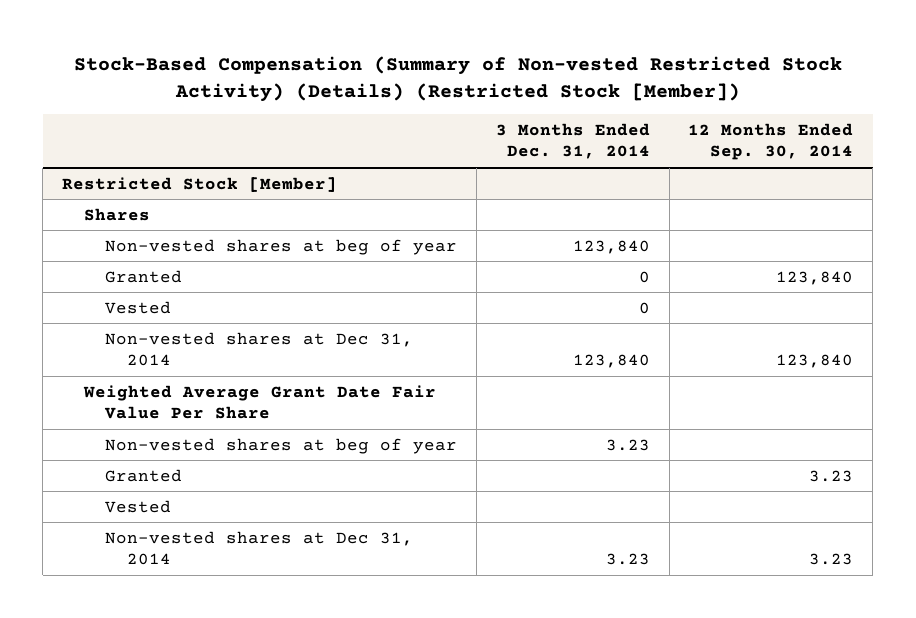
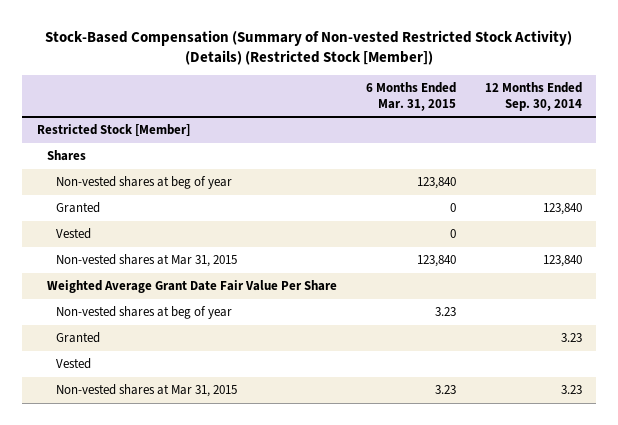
[495,122,650,160] 3 Months Ended Dec. 31, 2014 -> none
none -> [365,82,456,111] 6 Months Ended Mar. 31, 2015
[105,331,414,367] Non-vested shares at Dec 31, 2014 -> [56,254,238,268] Non-vested shares at Mar 31, 2015
[105,530,414,566] Non-vested shares at Dec 31, 2014 -> [56,384,238,398] Non-vested shares at Mar 31, 2015

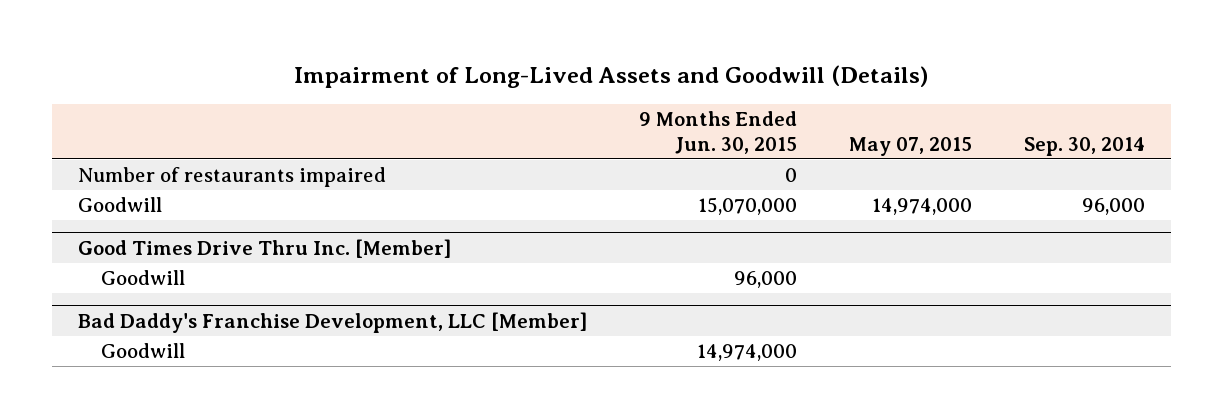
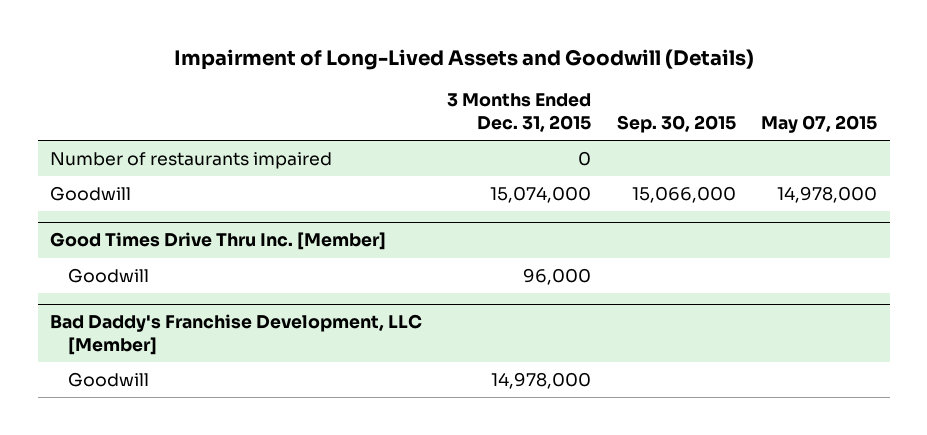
[638,110,797,154] 9 Months Ended Jun. 30, 2015 -> none
[1024,136,1146,156] Sep. 30, 2014 -> none
none -> [447,93,592,133] 3 Months Ended Dec. 31, 2015
none -> [616,115,736,134] Sep. 30, 2015
[871,198,972,216] 14,974,000 -> [777,186,878,204] 14,978,000

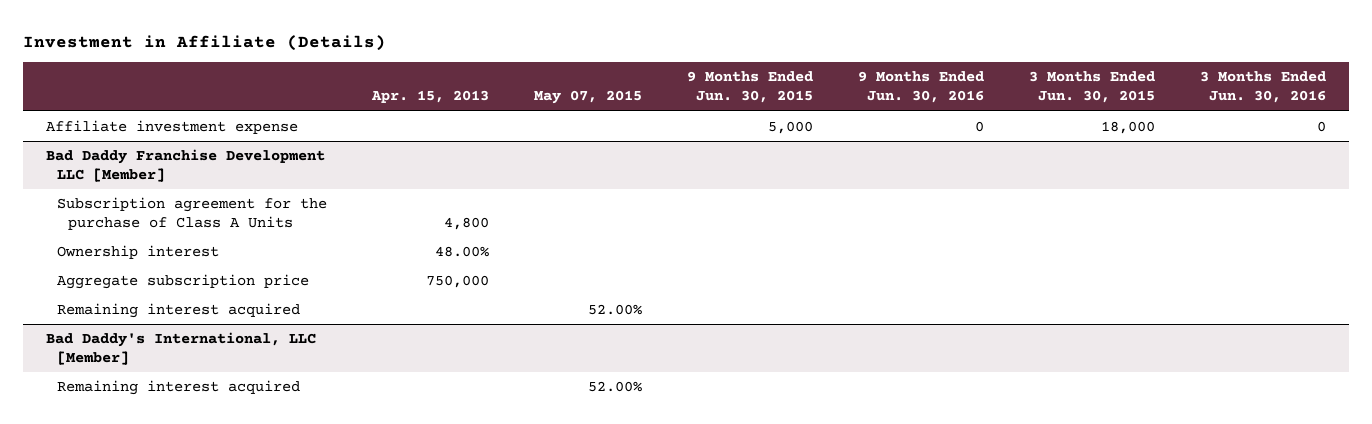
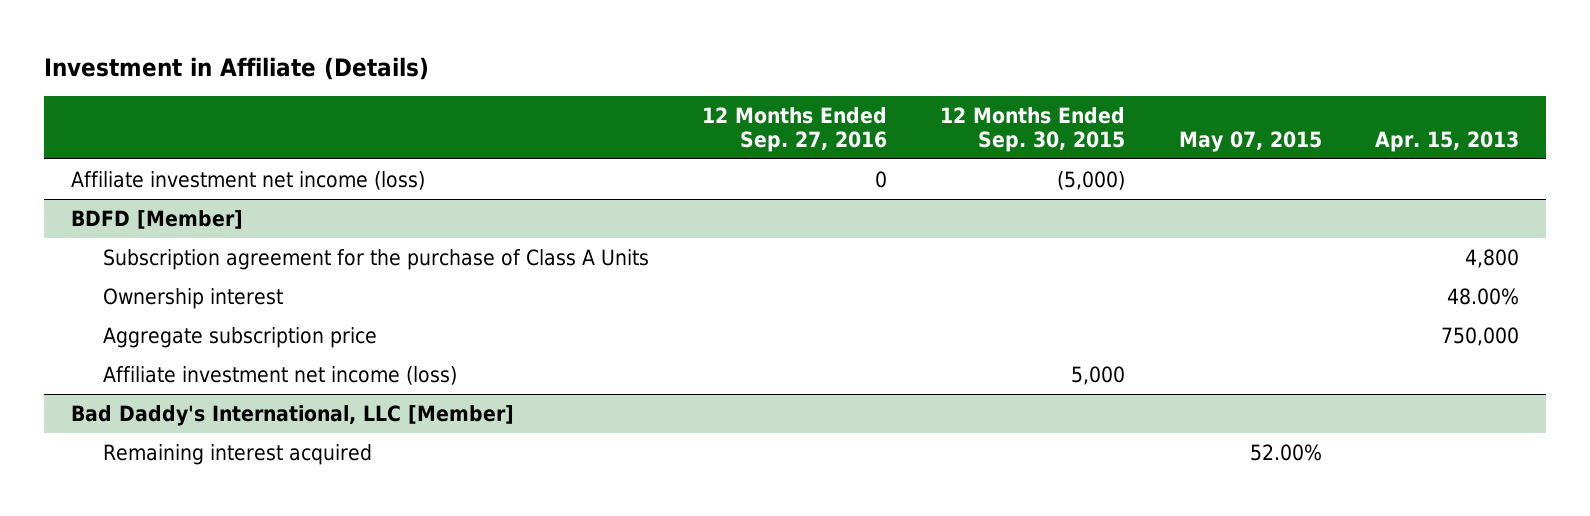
[686,71,813,104] 9 Months Ended Jun. 30, 2015 -> none
[858,71,985,104] 9 Months Ended Jun. 30, 2016 -> none
[1029,71,1156,104] 3 Months Ended Jun. 30, 2015 -> none
[1200,71,1327,104] 3 Months Ended Jun. 30, 2016 -> none
none -> [702,106,888,152] 12 Months Ended Sep. 27, 2016
none -> [940,106,1126,152] 12 Months Ended Sep. 30, 2015
[45,120,298,135] Affiliate investment expense -> [70,170,425,190] Affiliate investment net income (loss)
[45,149,325,183] Bad Daddy Franchise Development LLC [Member] -> [70,209,243,229] BDFD [Member]
[56,303,300,319] Remaining interest acquired -> none
none -> [102,365,457,385] Affiliate investment net income (loss)

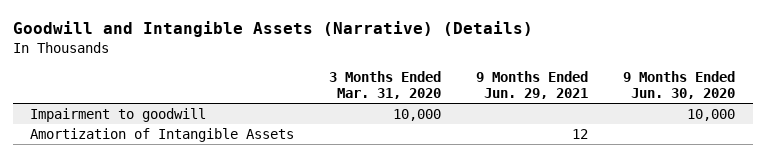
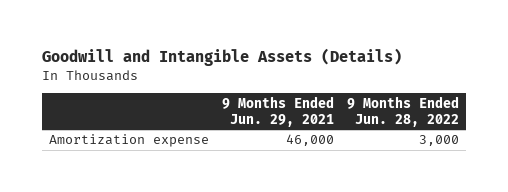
[12,21,533,38] Goodwill and Intangible Assets (Narrative) (Details) -> [42,48,403,67] Goodwill and Intangible Assets (Details)
[329,70,442,100] 3 Months Ended Mar. 31, 2020 -> none
[623,70,736,100] 9 Months Ended Jun. 30, 2020 -> none
none -> [347,95,460,127] 9 Months Ended Jun. 28, 2022
[30,108,207,123] Impairment to goodwill -> none
[30,128,295,143] Amortization of Intangible Assets -> [48,134,209,148] Amortization expense
[572,129,589,140] 12 -> [285,134,334,147] 46,000

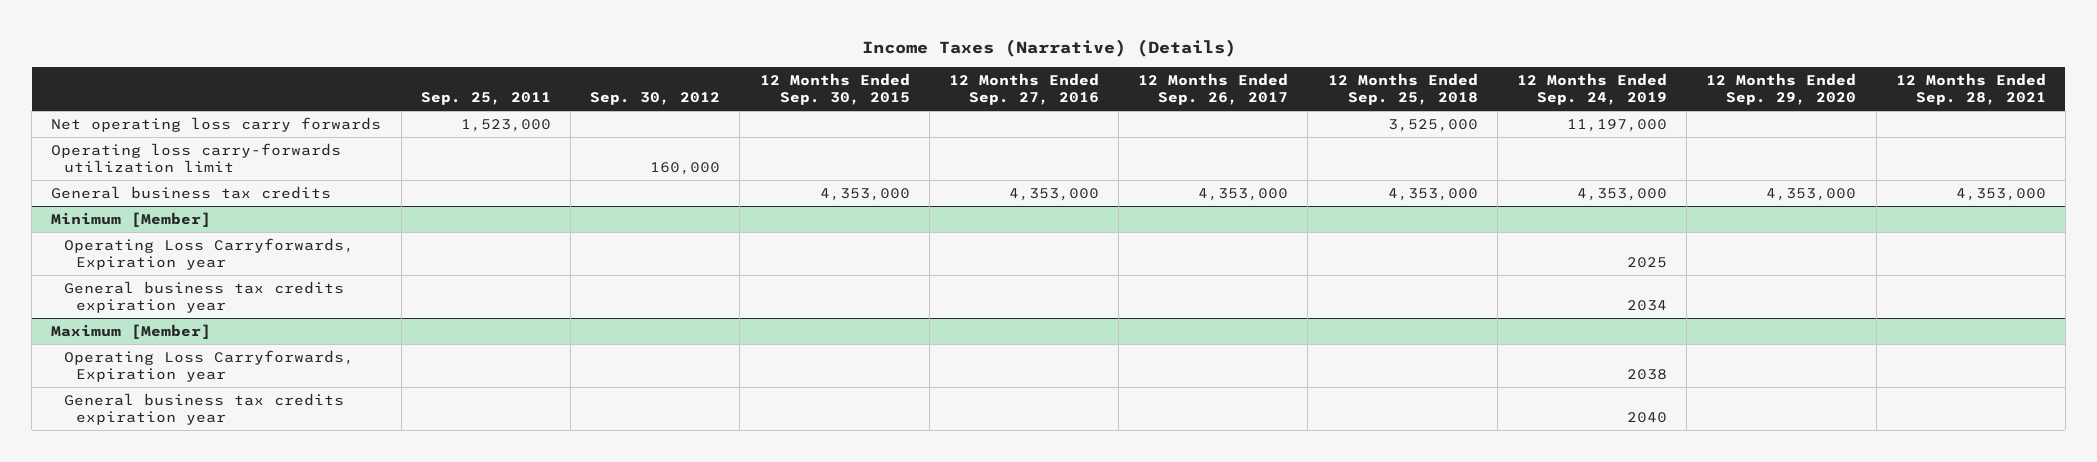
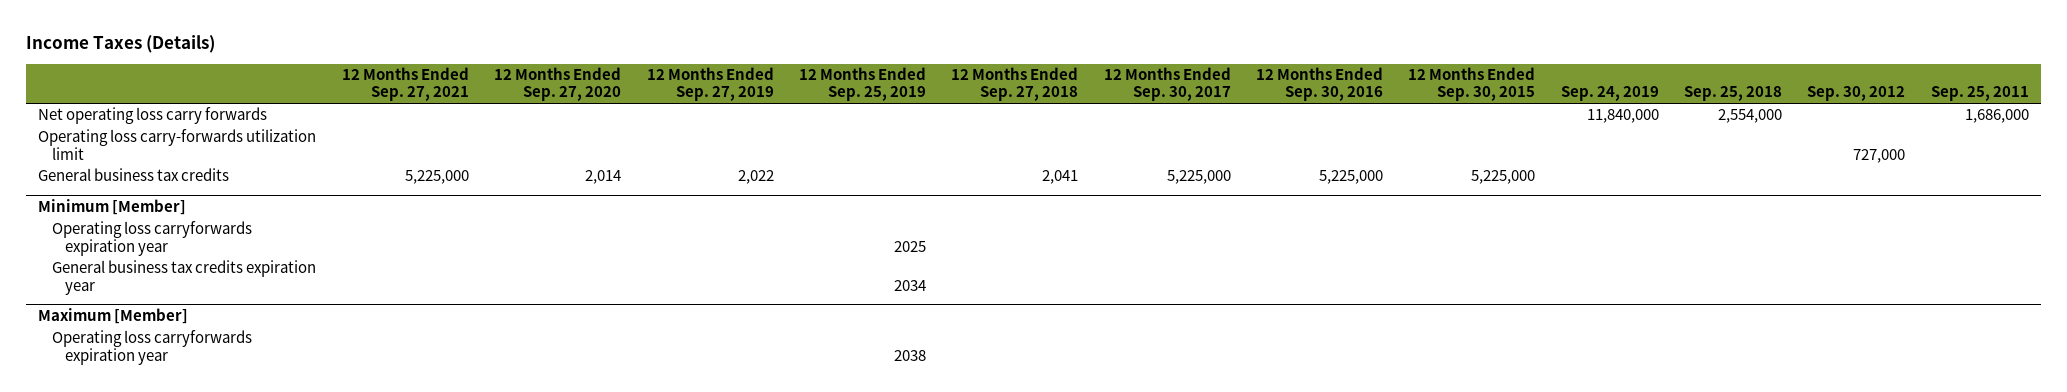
[861,39,1236,58] Income Taxes (Narrative) (Details) -> [25,34,215,53] Income Taxes (Details)
[948,73,1099,106] 12 Months Ended Sep. 27, 2016 -> none
[1138,73,1289,106] 12 Months Ended Sep. 26, 2017 -> none
[1327,73,1478,106] 12 Months Ended Sep. 25, 2018 -> none
[1516,73,1667,106] 12 Months Ended Sep. 24, 2019 -> none
[1706,73,1857,106] 12 Months Ended Sep. 29, 2020 -> none
[1895,73,2046,106] 12 Months Ended Sep. 28, 2021 -> none
none -> [341,66,469,102] 12 Months Ended Sep. 27, 2021
none -> [494,66,622,102] 12 Months Ended Sep. 27, 2020
none -> [646,66,774,102] 12 Months Ended Sep. 27, 2019
none -> [798,66,926,102] 12 Months Ended Sep. 25, 2019
none -> [951,66,1079,102] 12 Months Ended Sep. 27, 2018
none -> [1103,66,1231,102] 12 Months Ended Sep. 30, 2017
none -> [1256,66,1384,102] 12 Months Ended Sep. 30, 2016
none -> [1560,86,1659,102] Sep. 24, 2019
none -> [1684,86,1783,102] Sep. 25, 2018
[460,119,551,133] 1,523,000 -> [1964,109,2029,124] 1,686,000
[650,161,721,175] 160,000 -> [1853,148,1906,163] 727,000
[819,188,910,202] 4,353,000 -> [1471,170,1536,185] 5,225,000
[63,238,354,270] Operating Loss Carryforwards, Expiration year -> [51,221,252,256] Operating loss carryforwards expiration year
[63,393,344,425] General business tax credits expiration year -> none
[63,350,354,382] Operating Loss Carryforwards, Expiration year -> [51,330,252,365] Operating loss carryforwards expiration year

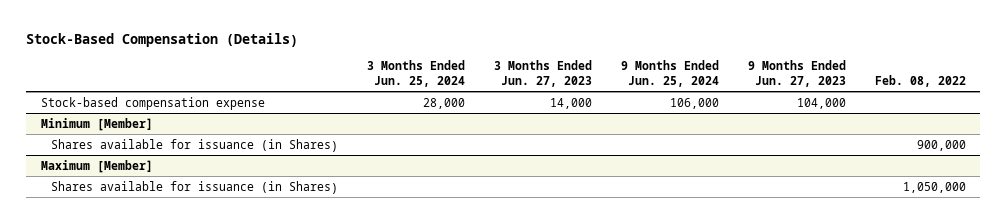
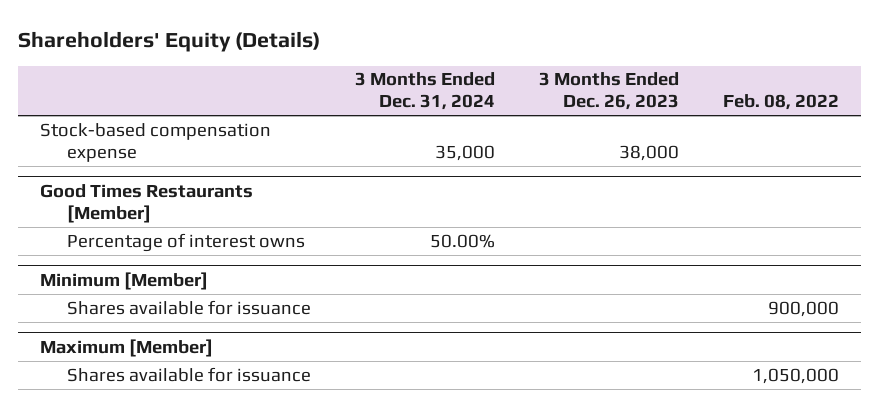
[26,33,299,48] Stock-Based Compensation (Details) -> [18,30,321,52] Shareholders' Equity (Details)
[366,60,465,88] 3 Months Ended Jun. 25, 2024 -> none
[493,60,592,88] 3 Months Ended Jun. 27, 2023 -> none
[620,60,719,88] 9 Months Ended Jun. 25, 2024 -> none
[747,60,846,88] 9 Months Ended Jun. 27, 2023 -> none
none -> [355,72,496,111] 3 Months Ended Dec. 31, 2024
none -> [539,72,680,111] 3 Months Ended Dec. 26, 2023
none -> [40,183,254,223] Good Times Restaurants [Member]
none -> [67,232,306,252] Percentage of interest owns
[50,138,338,152] Shares available for issuance (in Shares) -> [67,299,312,315] Shares available for issuance
[50,180,338,194] Shares available for issuance (in Shares) -> [67,366,312,382] Shares available for issuance

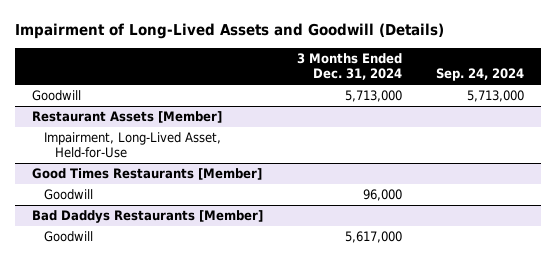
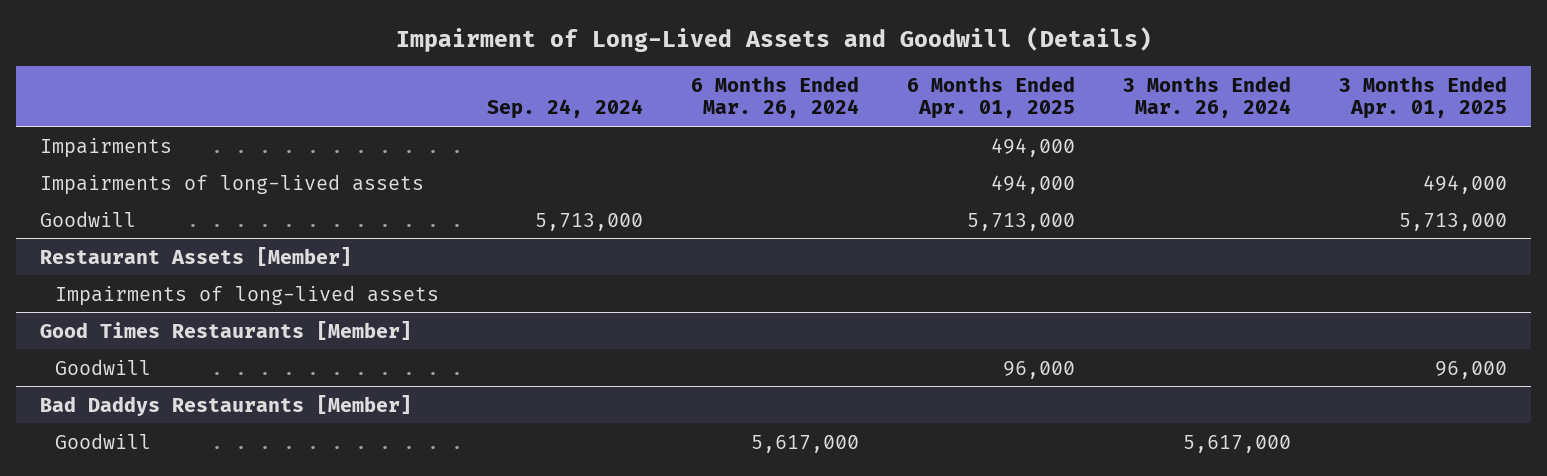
[296,53,402,81] 3 Months Ended Dec. 31, 2024 -> none
none -> [691,75,860,119] 6 Months Ended Mar. 26, 2024
none -> [907,75,1076,120] 6 Months Ended Apr. 01, 2025
none -> [1123,75,1292,119] 3 Months Ended Mar. 26, 2024
none -> [1339,75,1508,120] 3 Months Ended Apr. 01, 2025
none -> [40,137,173,158] Impairments
none -> [40,173,425,195] Impairments of long-lived assets
[43,132,221,159] Impairment, Long-Lived Asset, Held-for-Use -> [54,284,439,306] Impairments of long-lived assets

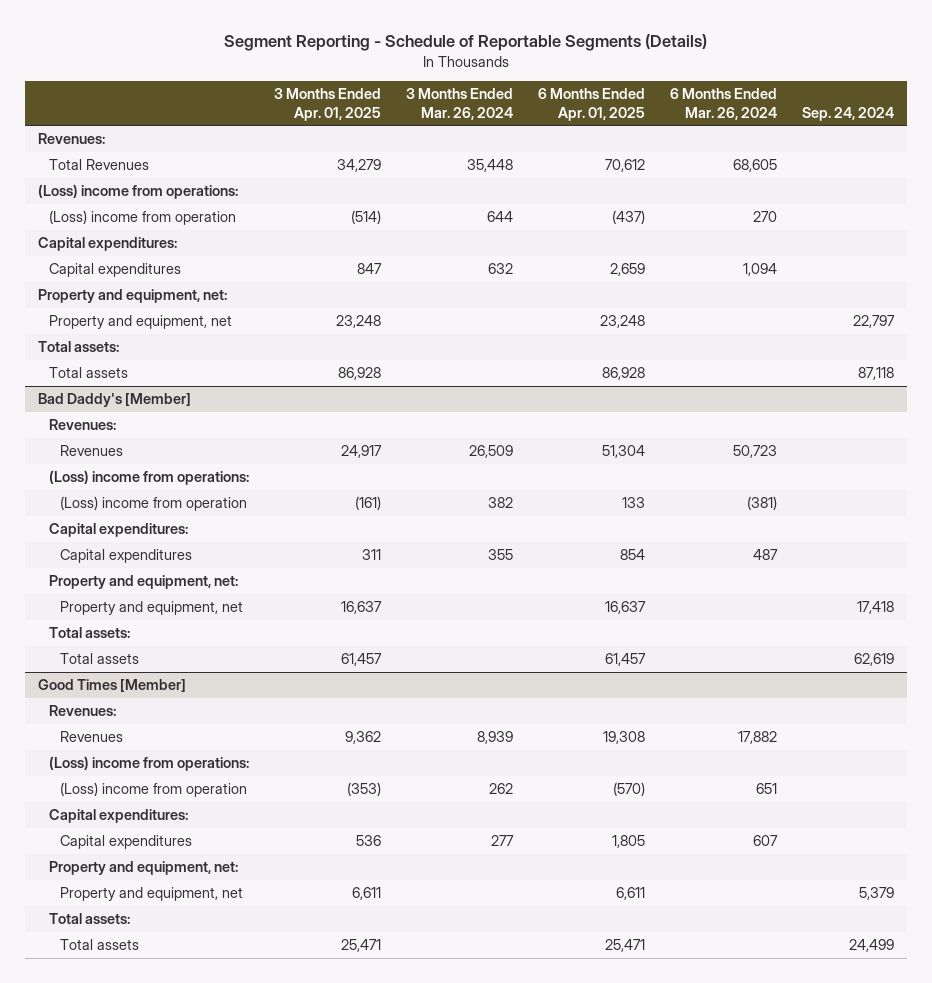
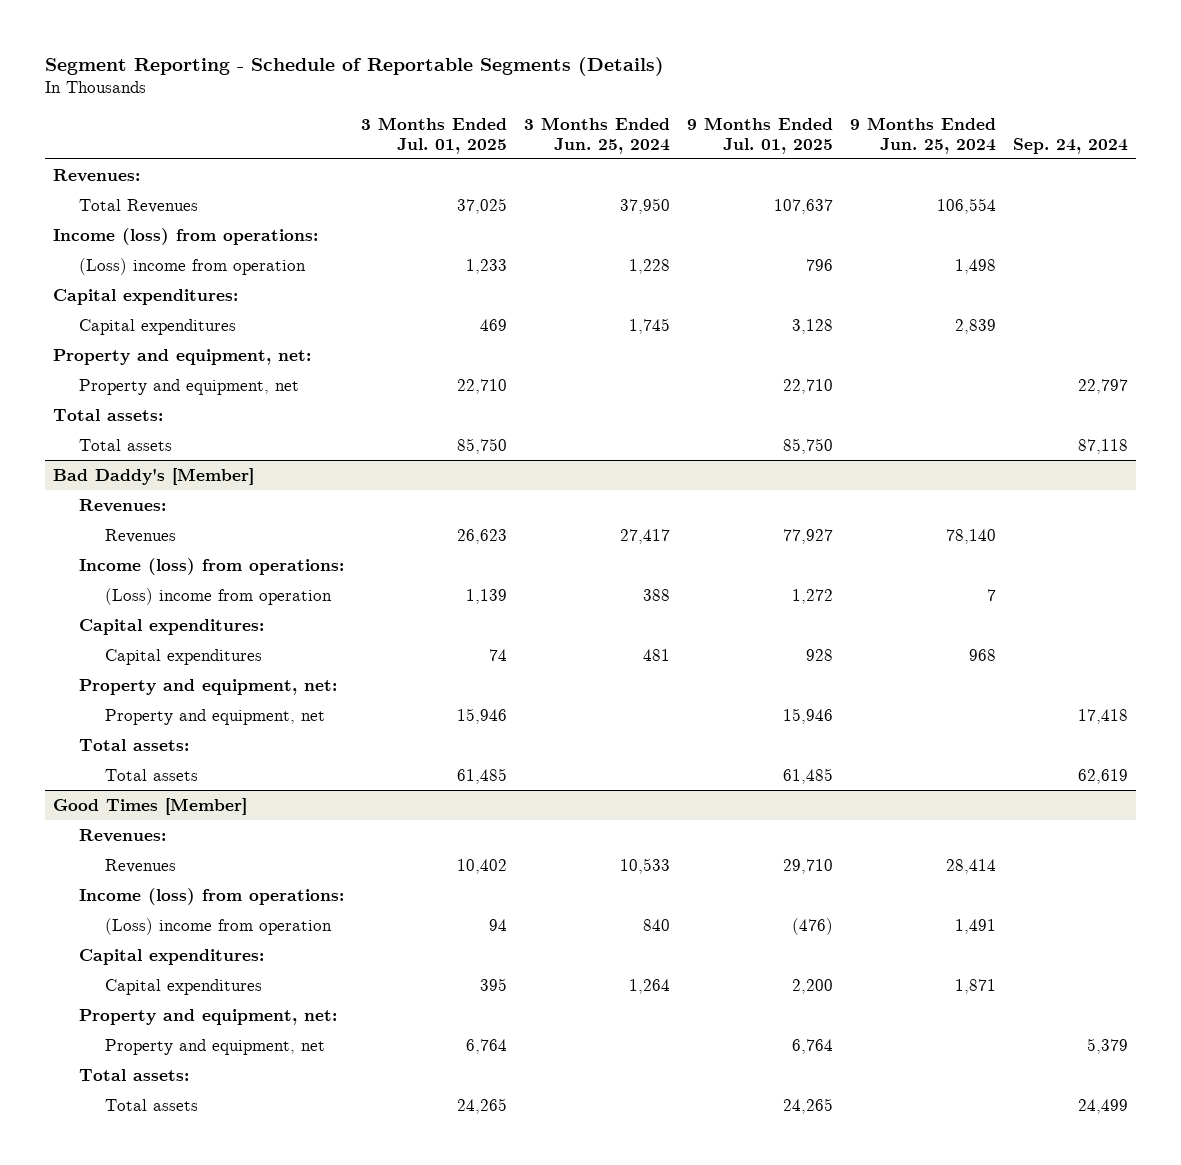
[274,88,382,121] 3 Months Ended Apr. 01, 2025 -> none
[406,88,514,120] 3 Months Ended Mar. 26, 2024 -> none
[538,88,646,121] 6 Months Ended Apr. 01, 2025 -> none
[670,88,778,120] 6 Months Ended Mar. 26, 2024 -> none
none -> [361,117,508,154] 3 Months Ended Jul. 01, 2025
none -> [524,117,671,154] 3 Months Ended Jun. 25, 2024
none -> [686,117,833,154] 9 Months Ended Jul. 01, 2025
none -> [849,117,996,154] 9 Months Ended Jun. 25, 2024
[37,184,238,200] (Loss) income from operations: -> [53,227,319,245] Income (loss) from operations:
[49,470,250,486] (Loss) income from operations: -> [79,557,345,575] Income (loss) from operations:
[49,756,250,772] (Loss) income from operations: -> [79,887,345,905] Income (loss) from operations:

